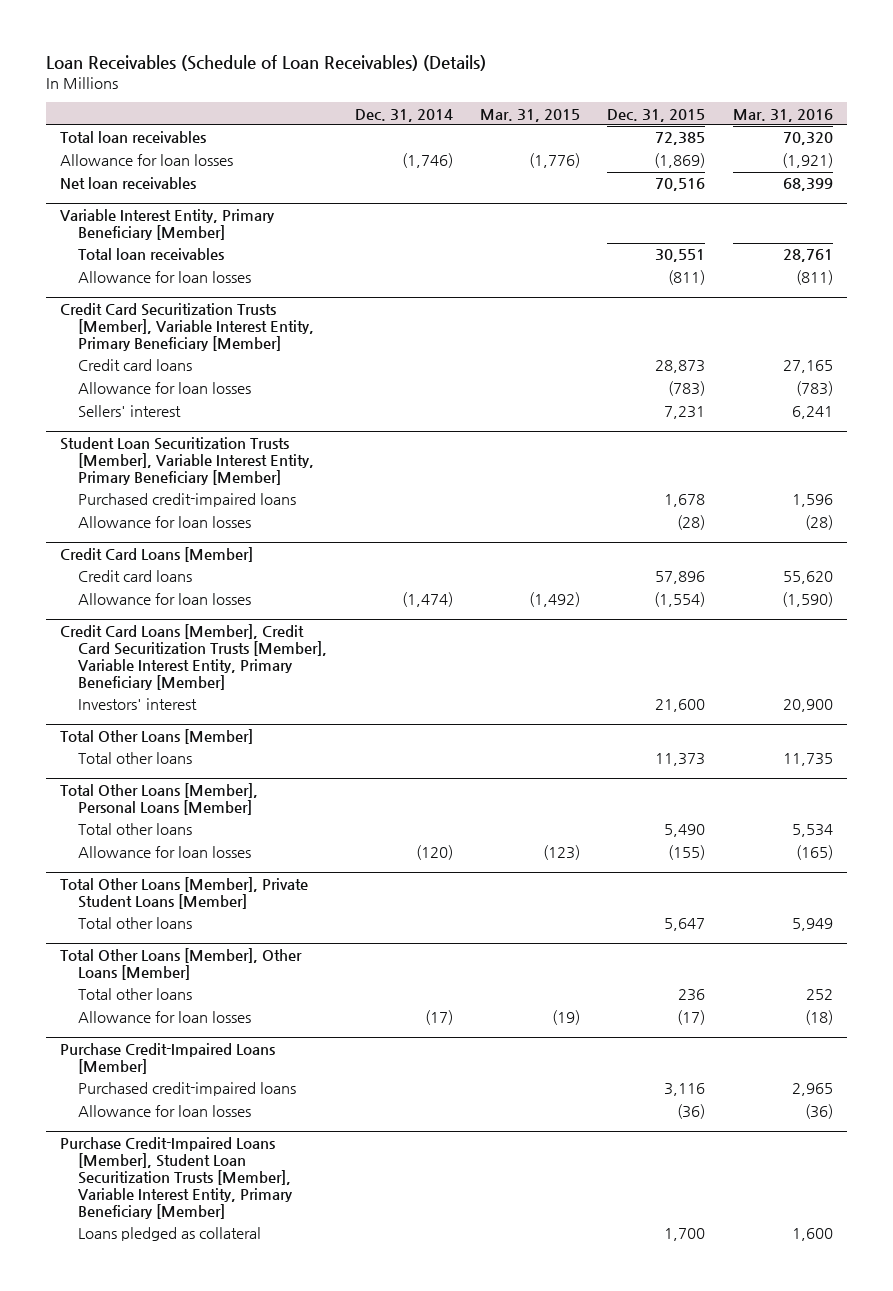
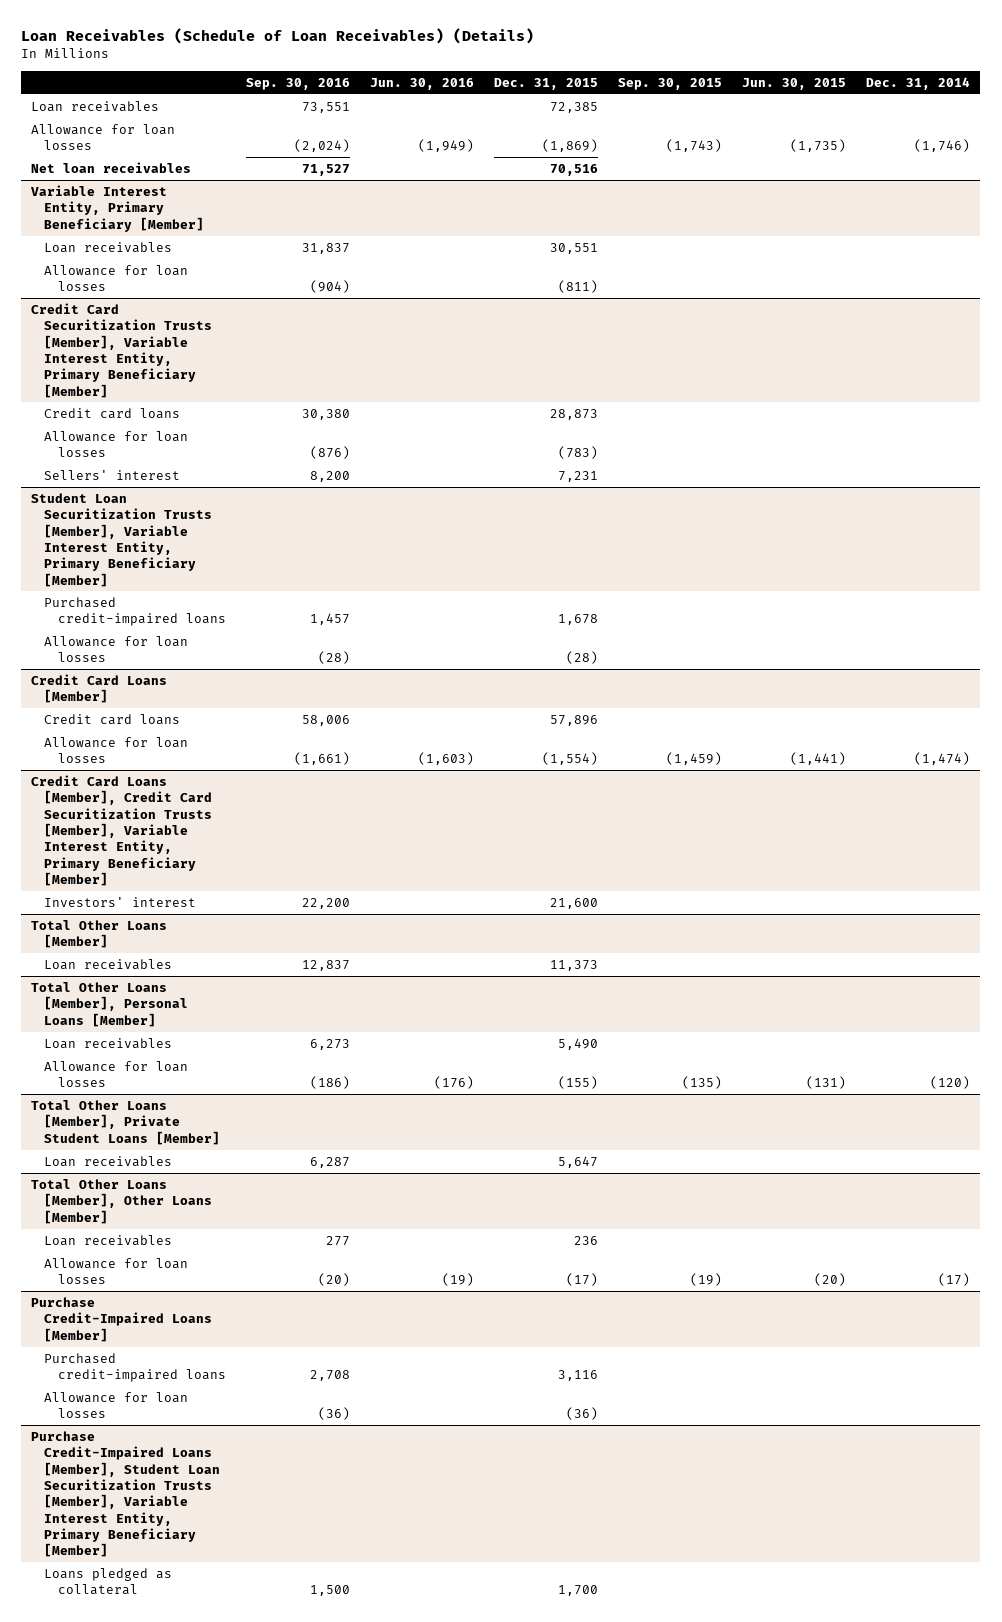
[479,108,580,122] Mar. 31, 2015 -> none
[732,108,833,122] Mar. 31, 2016 -> none
none -> [245,77,350,90] Sep. 30, 2016
none -> [369,77,474,90] Jun. 30, 2016
none -> [617,77,722,90] Sep. 30, 2015
none -> [742,77,847,90] Jun. 30, 2015
[59,131,206,144] Total loan receivables -> [31,100,160,112] Loan receivables
[78,248,225,261] Total loan receivables -> [44,241,173,253] Loan receivables
[78,752,193,765] Total other loans -> [44,958,173,970] Loan receivables
[78,823,193,836] Total other loans -> [44,1037,173,1049] Loan receivables
[78,917,193,930] Total other loans -> [44,1155,173,1167] Loan receivables
[78,988,193,1001] Total other loans -> [44,1234,173,1246] Loan receivables

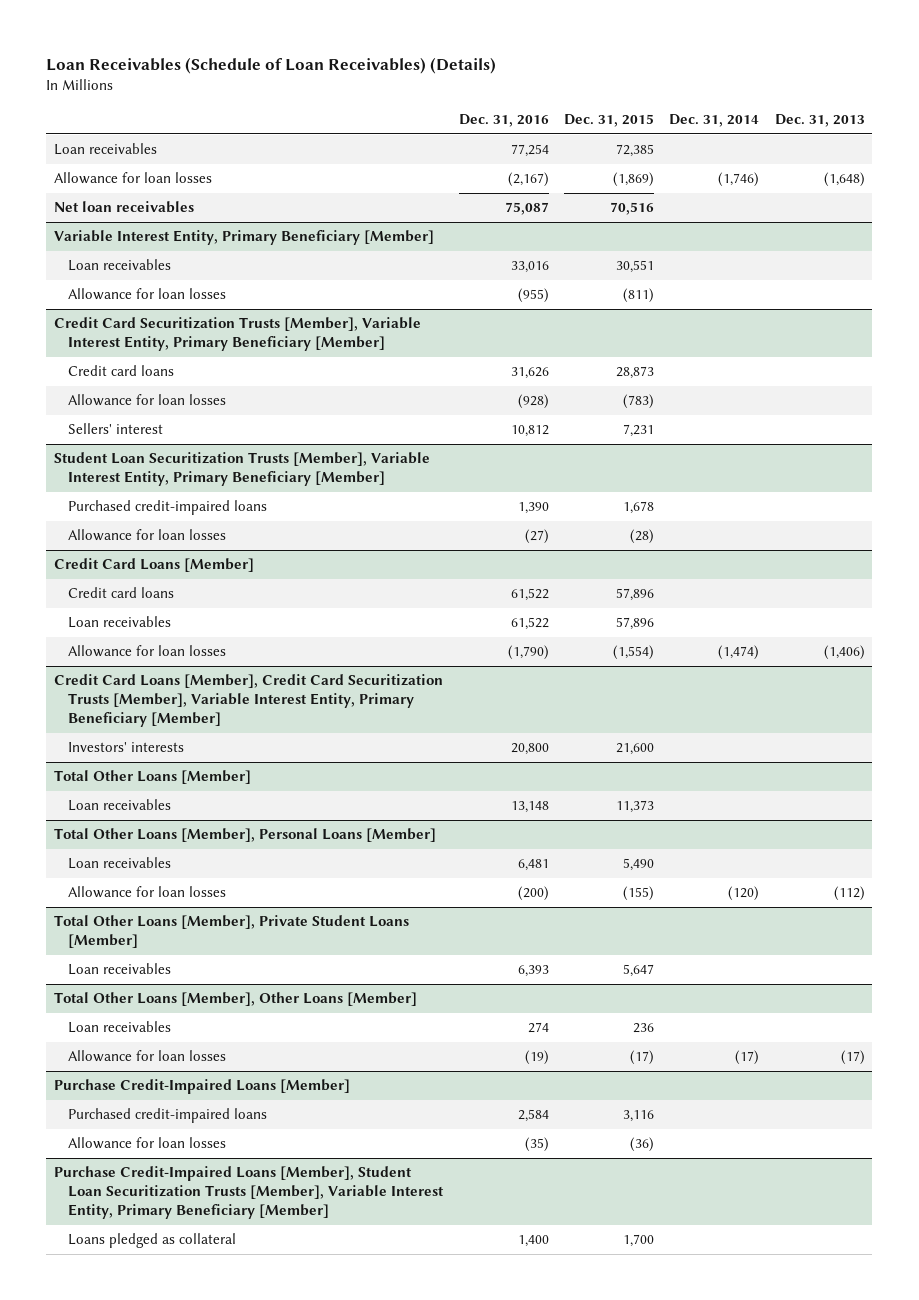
[245,77,350,90] Sep. 30, 2016 -> none
[369,77,474,90] Jun. 30, 2016 -> none
[617,77,722,90] Sep. 30, 2015 -> none
[742,77,847,90] Jun. 30, 2015 -> none
none -> [458,114,549,128] Dec. 31, 2016
none -> [774,114,865,128] Dec. 31, 2013
none -> [67,616,171,629] Loan receivables
[44,896,197,907] Investors' interest -> [67,742,184,753] Investors' interests

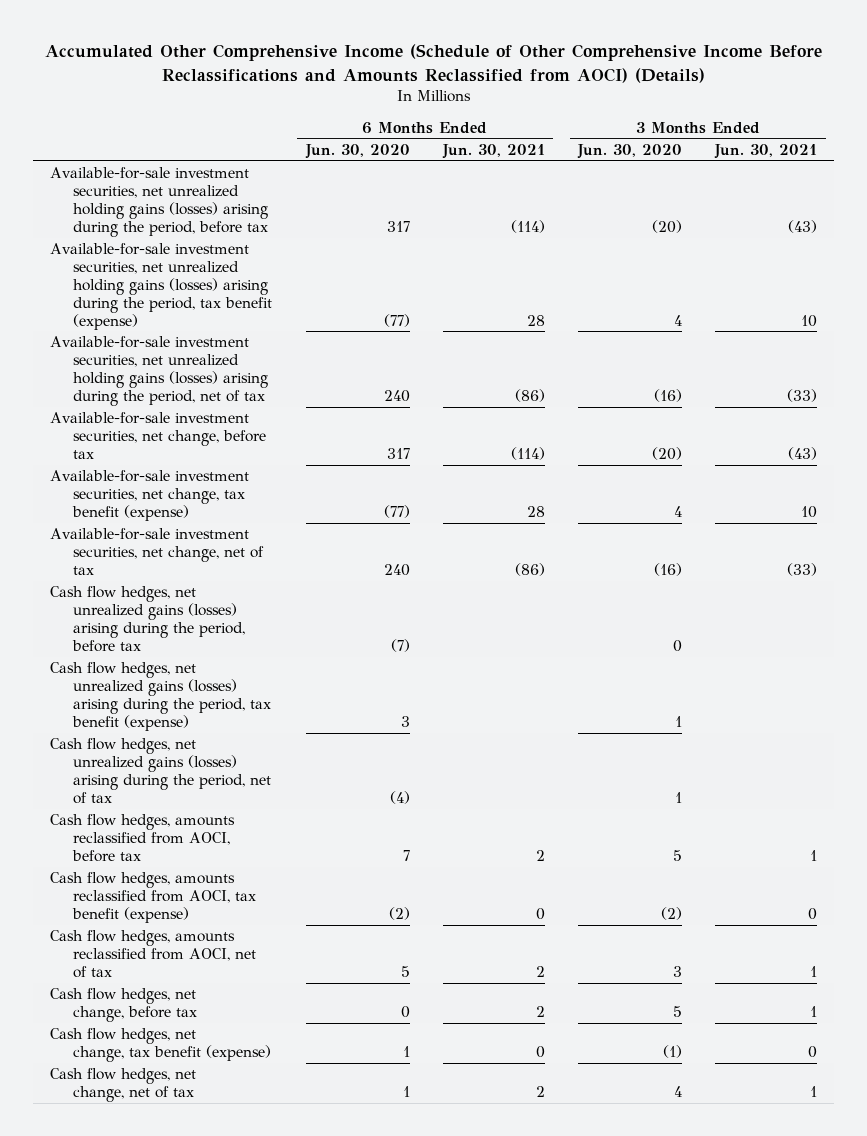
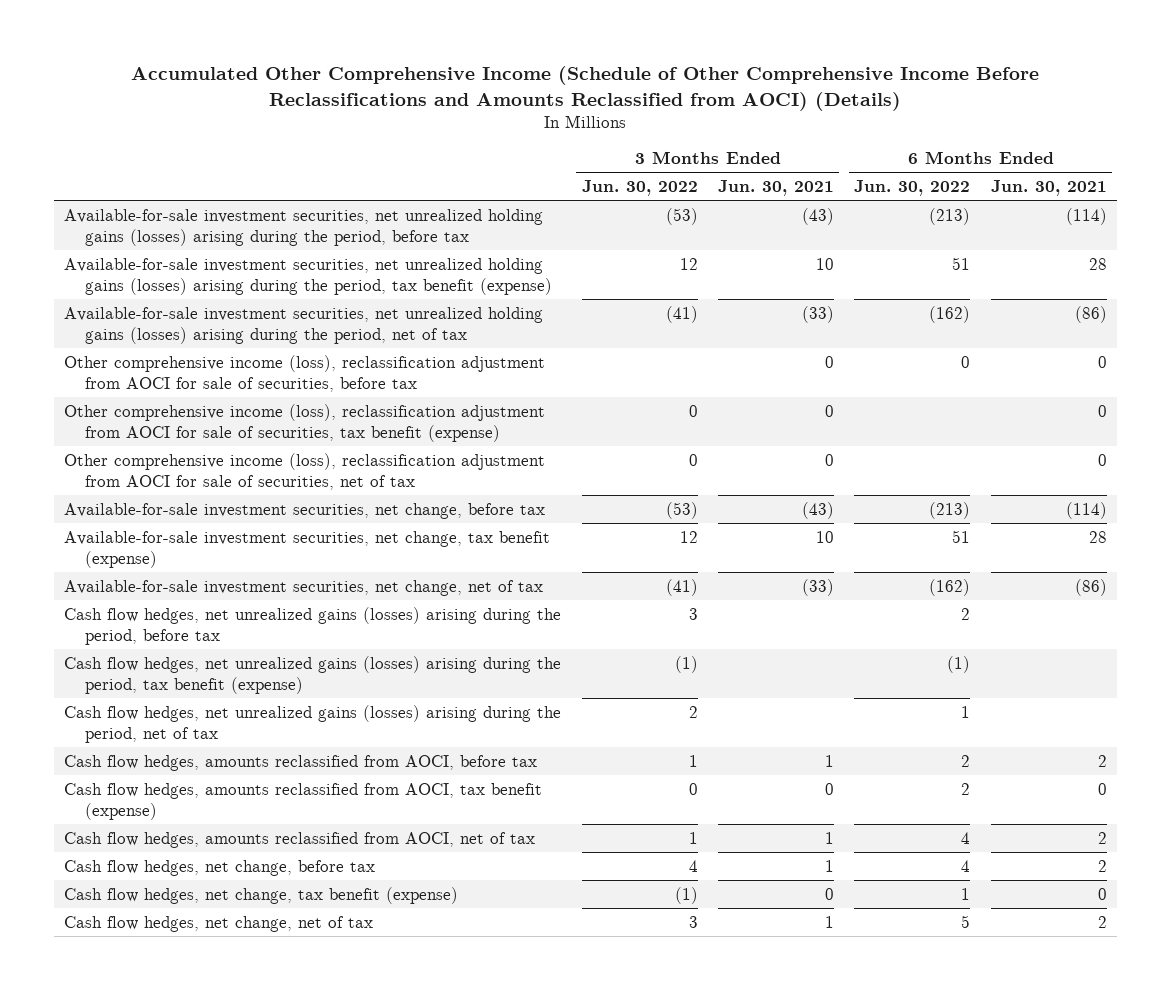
[304,144,410,160] Jun. 30, 2020 -> none
[577,144,683,160] Jun. 30, 2020 -> none
none -> [581,180,698,197] Jun. 30, 2022
none -> [854,180,971,197] Jun. 30, 2022
none -> [64,354,546,392] Other comprehensive income (loss), reclassification adjustment from AOCI for sale of securities, before tax
none -> [64,403,546,442] Other comprehensive income (loss), reclassification adjustment from AOCI for sale of securities, tax benefit (expense)
none -> [64,452,546,490] Other comprehensive income (loss), reclassification adjustment from AOCI for sale of securities, net of tax

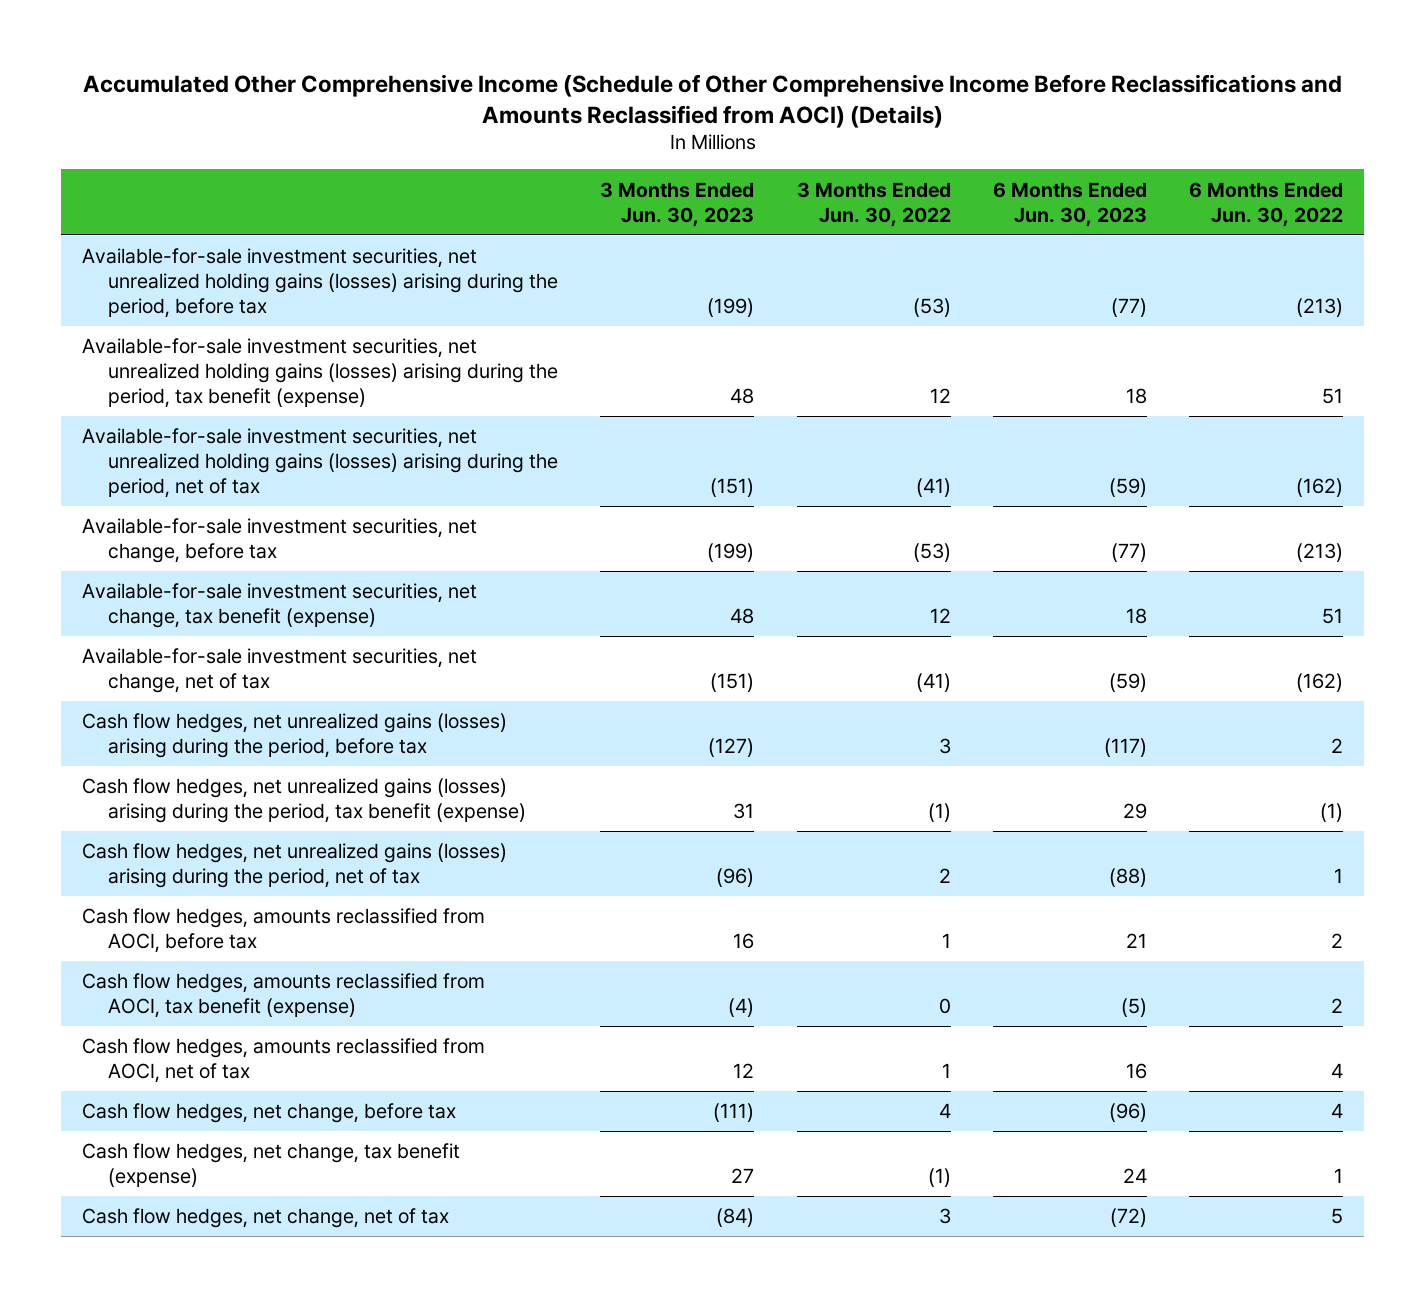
[717,180,834,197] Jun. 30, 2021 -> none
[990,180,1107,197] Jun. 30, 2021 -> none
none -> [600,181,755,227] 3 Months Ended Jun. 30, 2023
none -> [993,181,1148,227] 6 Months Ended Jun. 30, 2023
[64,354,546,392] Other comprehensive income (loss), reclassification adjustment from AOCI for sale of securities, before tax -> none
[64,403,546,442] Other comprehensive income (loss), reclassification adjustment from AOCI for sale of securities, tax benefit (expense) -> none
[64,452,546,490] Other comprehensive income (loss), reclassification adjustment from AOCI for sale of securities, net of tax -> none

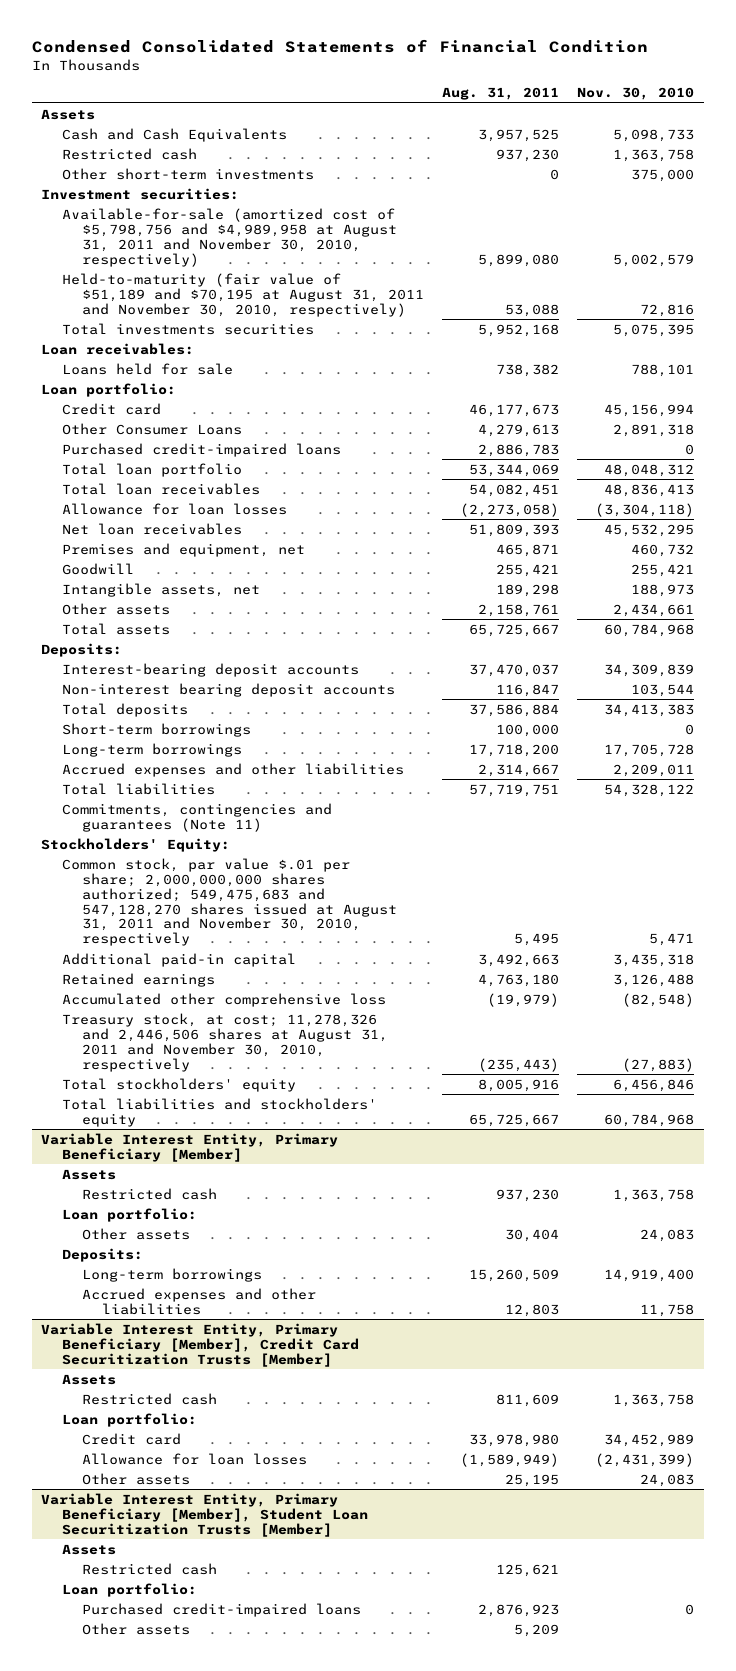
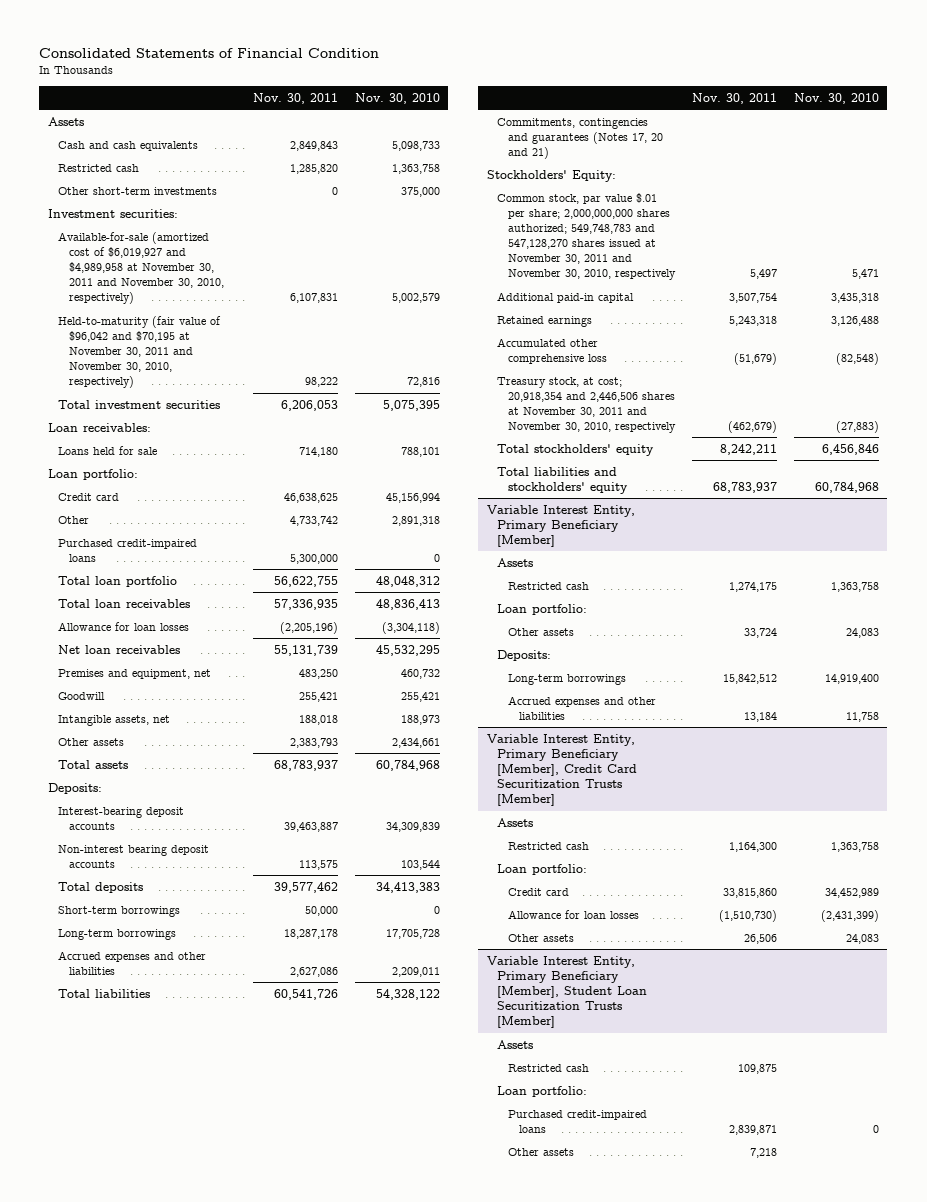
[32,39,649,54] Condensed Consolidated Statements of Financial Condition -> [39,48,380,59] Consolidated Statements of Financial Condition
[442,87,560,101] Aug. 31, 2011 -> none
none -> [252,92,338,104] Nov. 30, 2011
[61,127,287,142] Cash and Cash Equivalents -> [58,140,199,151] Cash and cash equivalents
[61,207,397,267] Available-for-sale (amortized cost of $5,798,756 and $4,989,958 at August 31, 2011 and November 30, 2010, respectively) -> [58,231,225,305] Available-for-sale (amortized cost of $6,019,927 and $4,989,958 at November 30, 2011 and November 30, 2010, respectively)
[61,272,424,317] Held-to-maturity (fair value of $51,189 and $70,195 at August 31, 2011 and November 30, 2010, respectively) -> [58,315,222,389] Held-to-maturity (fair value of $96,042 and $70,195 at November 30, 2011 and November 30, 2010, respectively)
[61,322,314,335] Total investments securities -> [58,399,221,409] Total investment securities
[61,422,242,435] Other Consumer Loans -> [58,515,90,524] Other
[61,802,332,832] Commitments, contingencies and guarantees (Note 11) -> [497,117,664,159] Commitments, contingencies and guarantees (Notes 17, 20 and 21)
[61,857,397,947] Common stock, par value $.01 per share; 2,000,000,000 shares authorized; 549,475,683 and 547,128,270 shares issued at August 31, 2011 and November 30, 2010, respectively -> [497,192,677,281] Common stock, par value $.01 per share; 2,000,000,000 shares authorized; 549,748,783 and 547,128,270 shares issued at November 30, 2011 and November 30, 2010, respectively
[61,1012,388,1072] Treasury stock, at cost; 11,278,326 and 2,446,506 shares at August 31, 2011 and November 30, 2010, respectively -> [497,376,677,434] Treasury stock, at cost; 20,918,354 and 2,446,506 shares at November 30, 2011 and November 30, 2010, respectively

